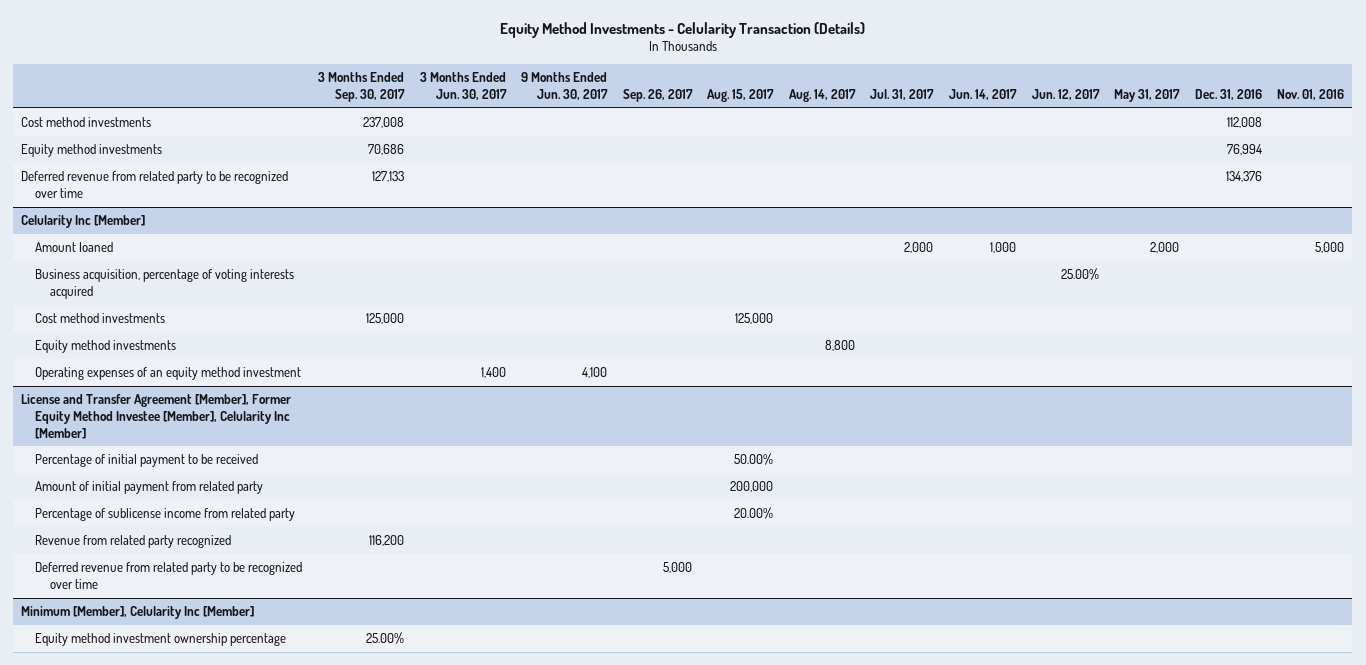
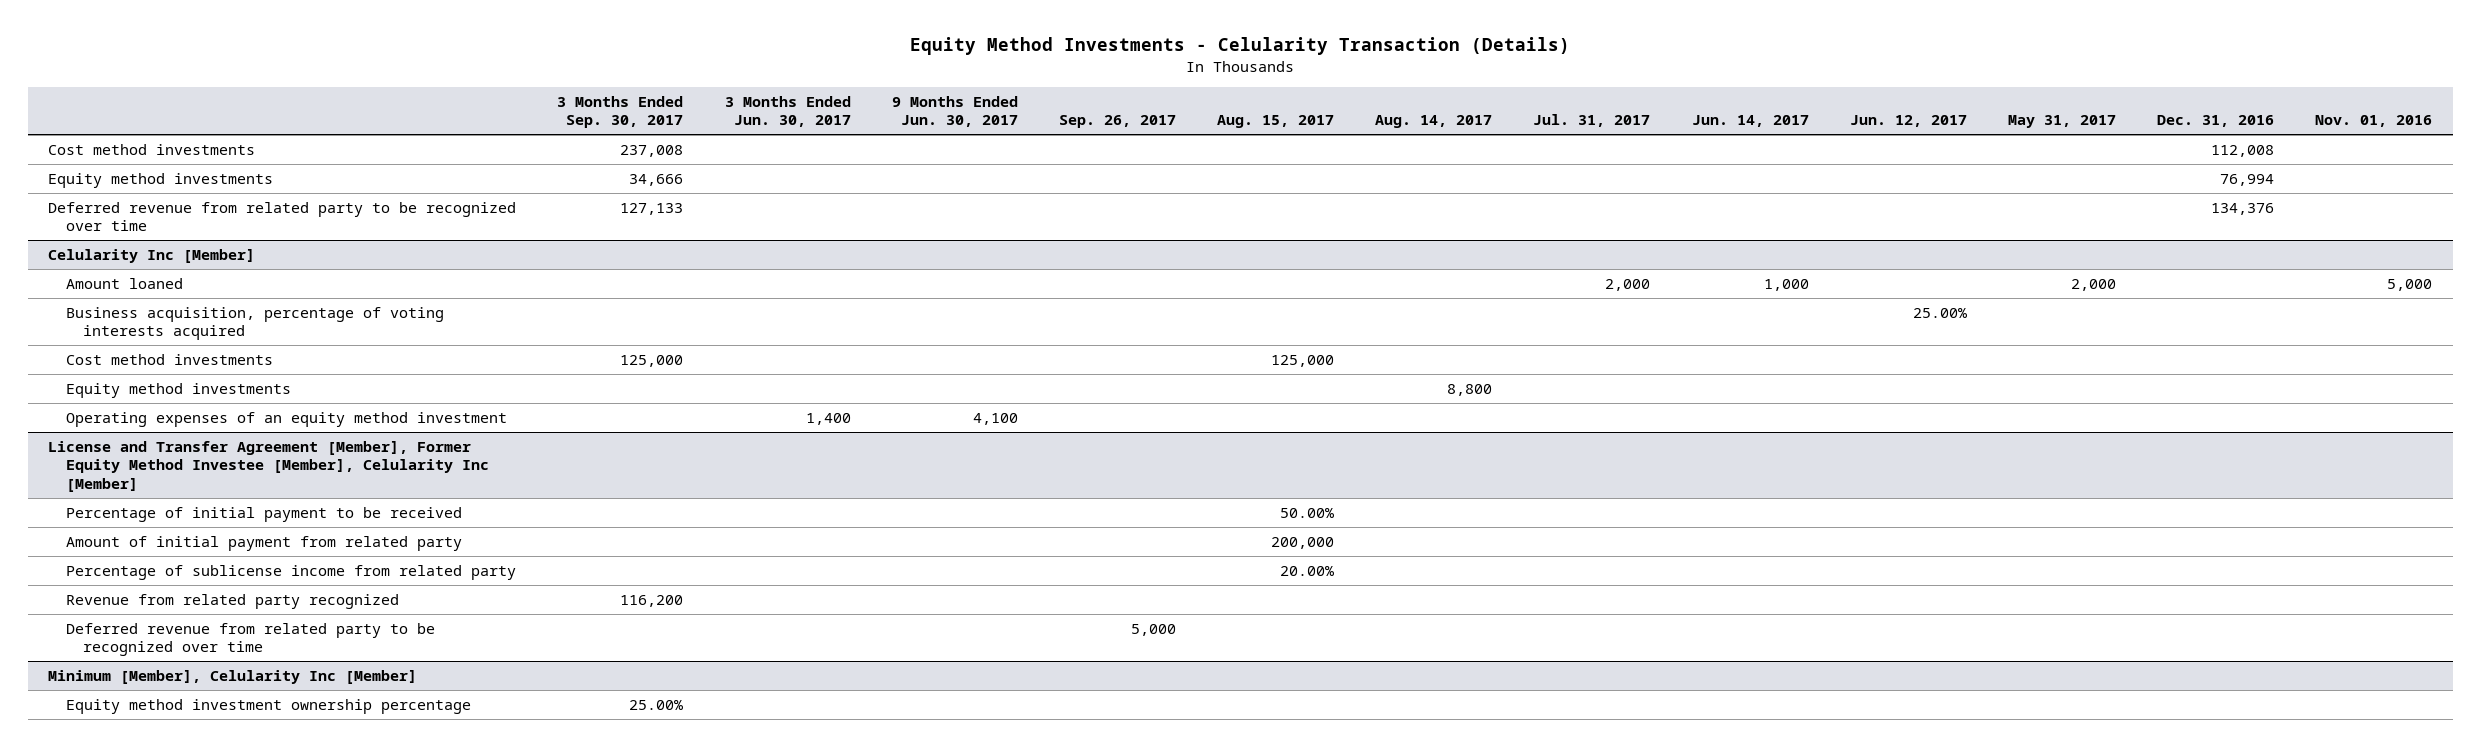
[367,144,404,156] 70,686 -> [629,173,684,186] 34,666

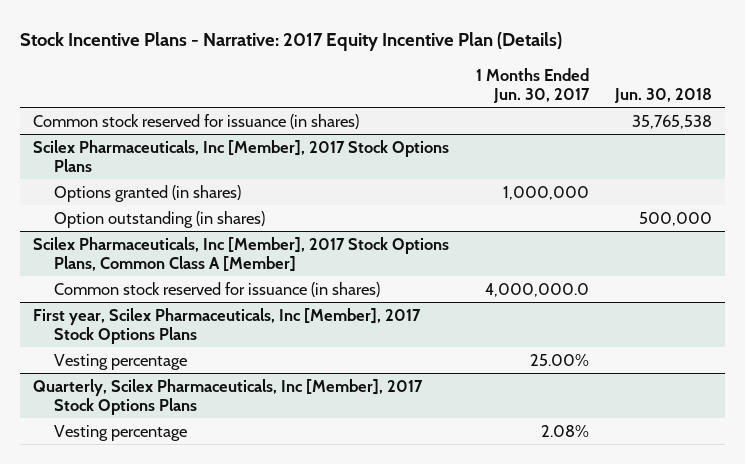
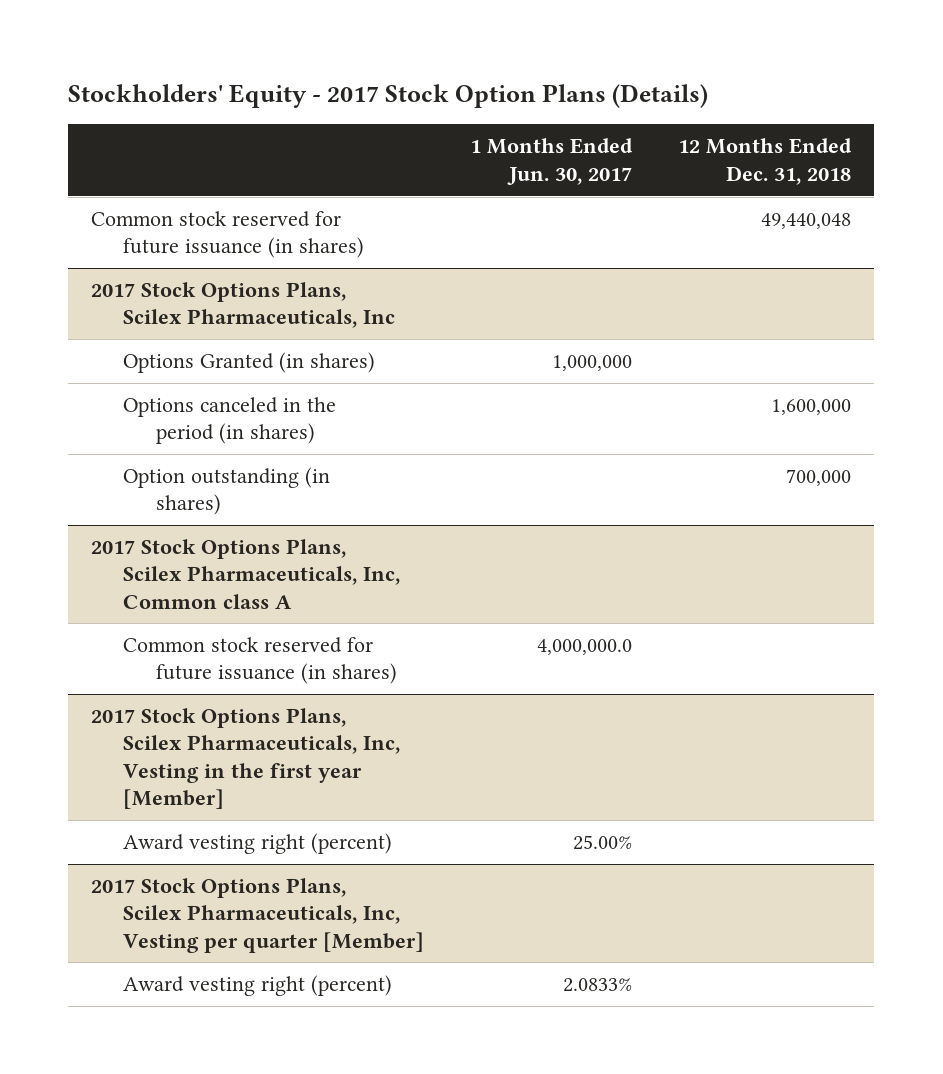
[20,31,563,51] Stock Incentive Plans - Narrative: 2017 Equity Incentive Plan (Details) -> [68,84,709,109] Stockholders' Equity - 2017 Stock Option Plans (Details)
[613,87,712,103] Jun. 30, 2018 -> none
none -> [678,138,853,185] 12 Months Ended Dec. 31, 2018
[33,113,360,129] Common stock reserved for issuance (in shares) -> [91,211,365,259] Common stock reserved for future issuance (in shares)
[33,139,450,172] Scilex Pharmaceuticals, Inc [Member], 2017 Stock Options Plans -> [91,282,396,329] 2017 Stock Options Plans, Scilex Pharmaceuticals, Inc
[53,184,241,202] Options granted (in shares) -> [123,352,376,374] Options Granted (in shares)
none -> [123,397,337,445] Options canceled in the period (in shares)
[33,236,450,272] Scilex Pharmaceuticals, Inc [Member], 2017 Stock Options Plans, Common Class A [Member] -> [91,539,401,609] 2017 Stock Options Plans, Scilex Pharmaceuticals, Inc, Common class A
[53,281,380,297] Common stock reserved for issuance (in shares) -> [123,637,397,685] Common stock reserved for future issuance (in shares)
[33,307,422,344] First year, Scilex Pharmaceuticals, Inc [Member], 2017 Stock Options Plans -> [91,708,401,809] 2017 Stock Options Plans, Scilex Pharmaceuticals, Inc, Vesting in the first year [Member]
[53,353,187,370] Vesting percentage -> [123,833,393,855] Award vesting right (percent)
[33,378,424,415] Quarterly, Scilex Pharmaceuticals, Inc [Member], 2017 Stock Options Plans -> [91,878,425,953] 2017 Stock Options Plans, Scilex Pharmaceuticals, Inc, Vesting per quarter [Member]
[53,424,187,441] Vesting percentage -> [123,975,393,997] Award vesting right (percent)
[540,424,589,437] 2.08% -> [563,978,633,993] 2.0833%

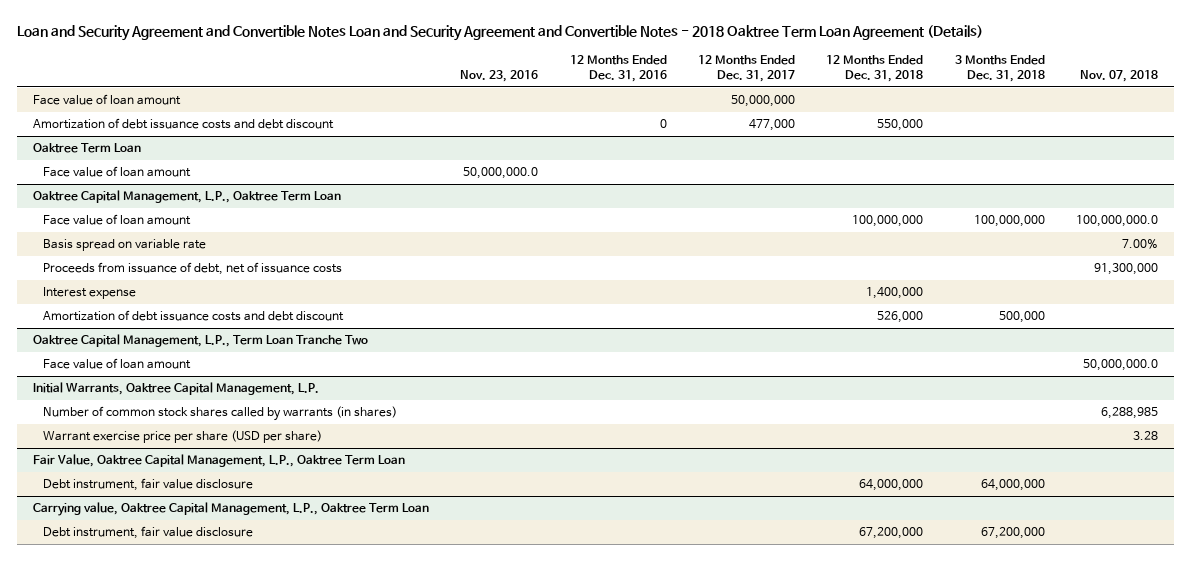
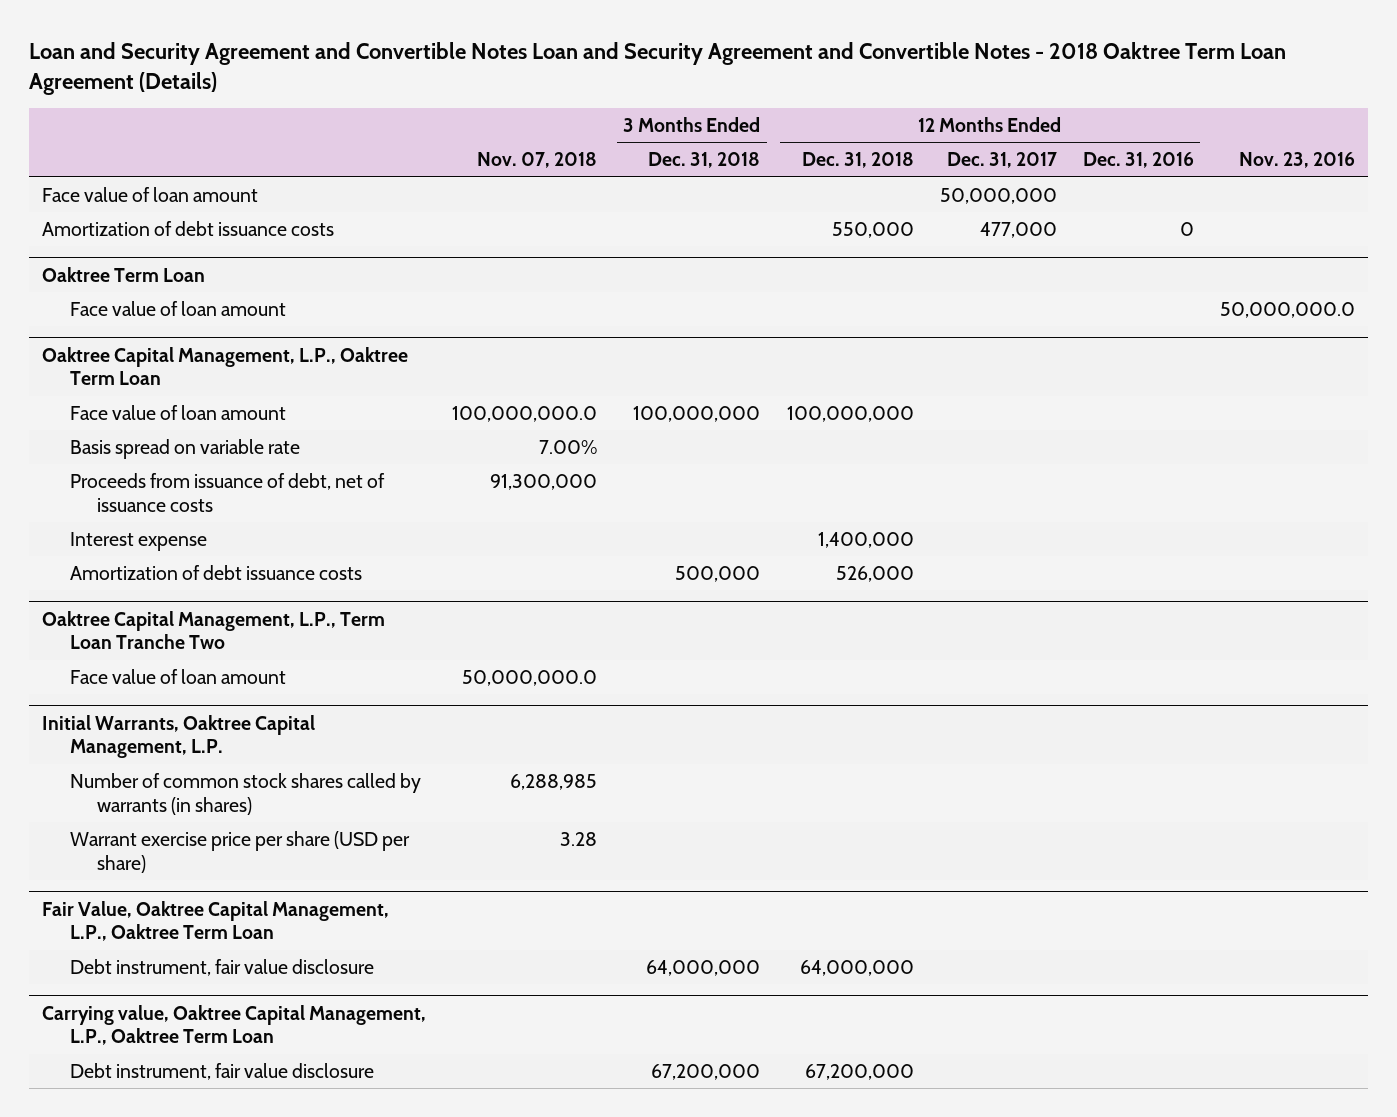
[32,118,334,130] Amortization of debt issuance costs and debt discount -> [42,220,335,236] Amortization of debt issuance costs
[43,310,345,322] Amortization of debt issuance costs and debt discount -> [69,564,362,580] Amortization of debt issuance costs

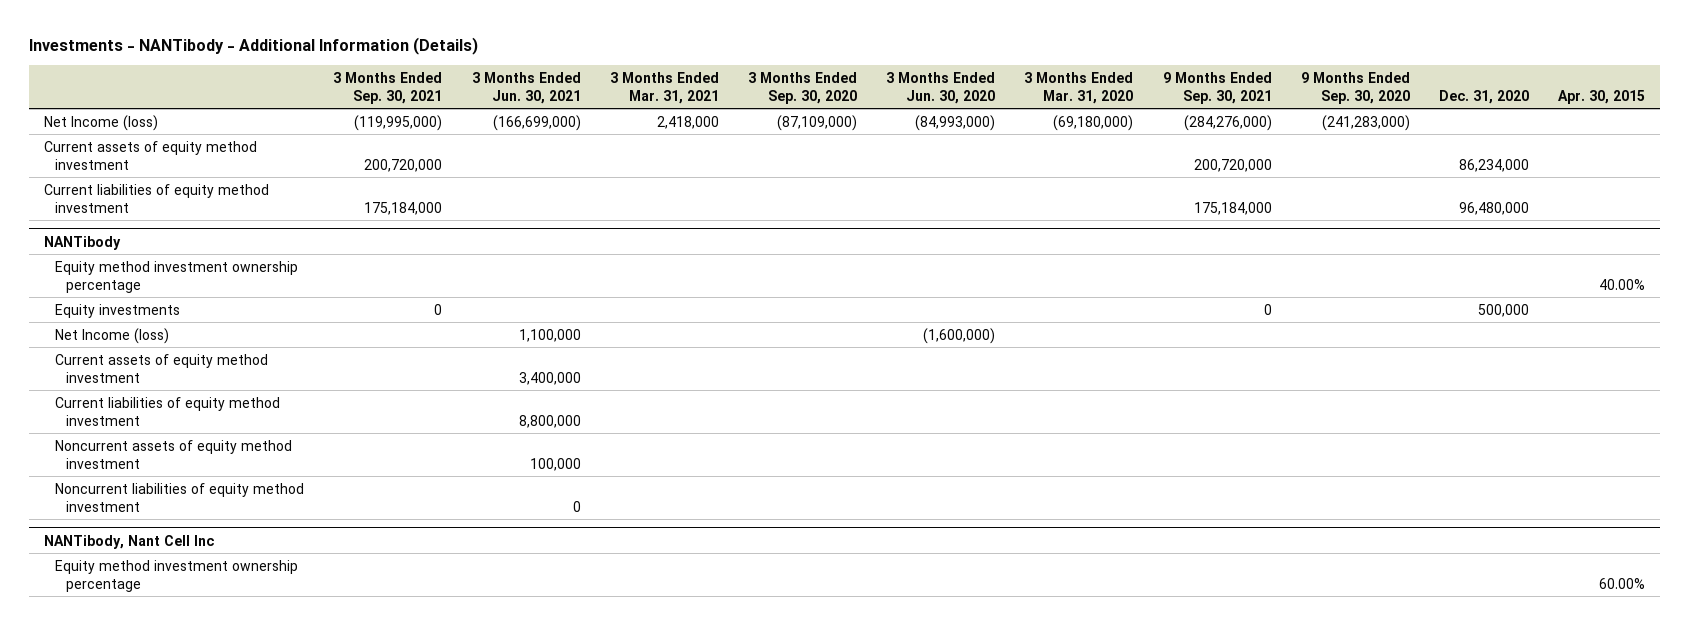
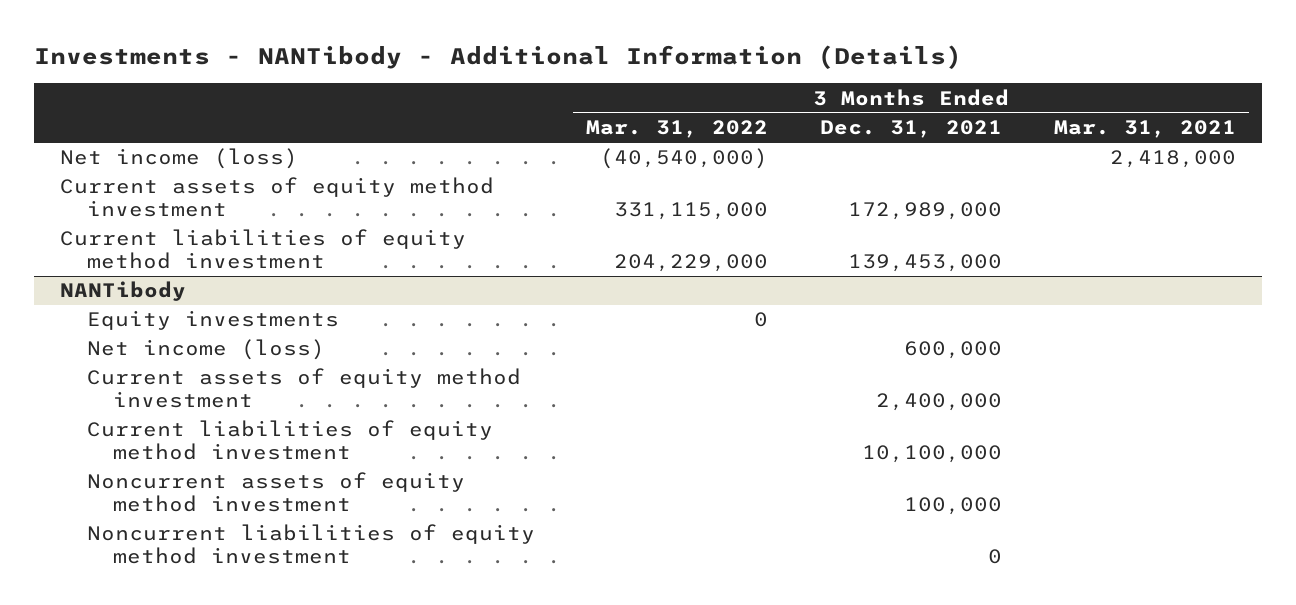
[333,71,443,104] 3 Months Ended Sep. 30, 2021 -> none
[471,71,581,104] 3 Months Ended Jun. 30, 2021 -> none
[748,71,858,104] 3 Months Ended Sep. 30, 2020 -> none
[886,71,996,104] 3 Months Ended Jun. 30, 2020 -> none
[1024,71,1134,104] 3 Months Ended Mar. 31, 2020 -> none
[1162,71,1272,104] 9 Months Ended Sep. 30, 2021 -> none
[1300,71,1410,104] 9 Months Ended Sep. 30, 2020 -> none
[1439,89,1530,104] Dec. 31, 2020 -> none
[1558,89,1646,104] Apr. 30, 2015 -> none
none -> [586,120,769,139] Mar. 31, 2022
none -> [820,120,1003,139] Dec. 31, 2021
[43,114,158,131] Net Income (loss) -> [59,148,298,170] Net income (loss)
[55,260,299,293] Equity method investment ownership percentage -> none
[55,327,170,344] Net Income (loss) -> [86,339,325,361] Net income (loss)
[43,534,214,549] NANTibody, Nant Cell Inc -> none
[55,559,299,592] Equity method investment ownership percentage -> none

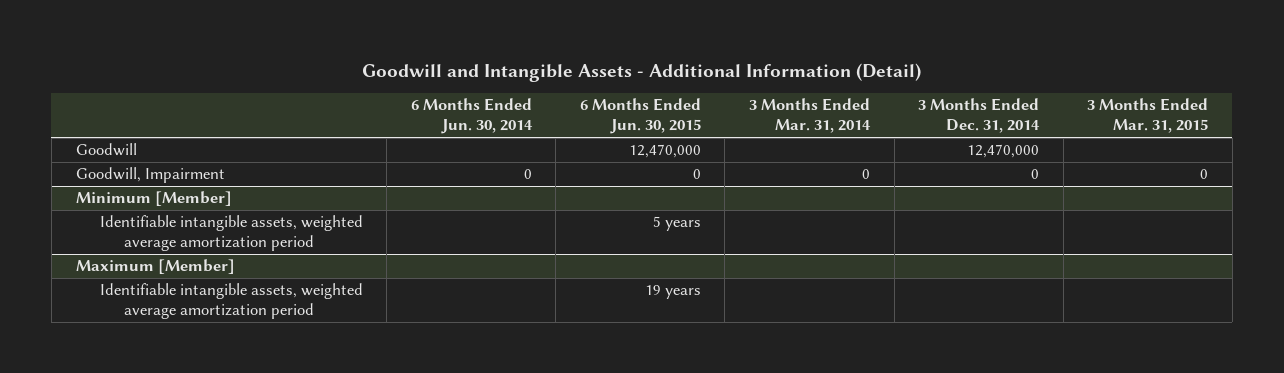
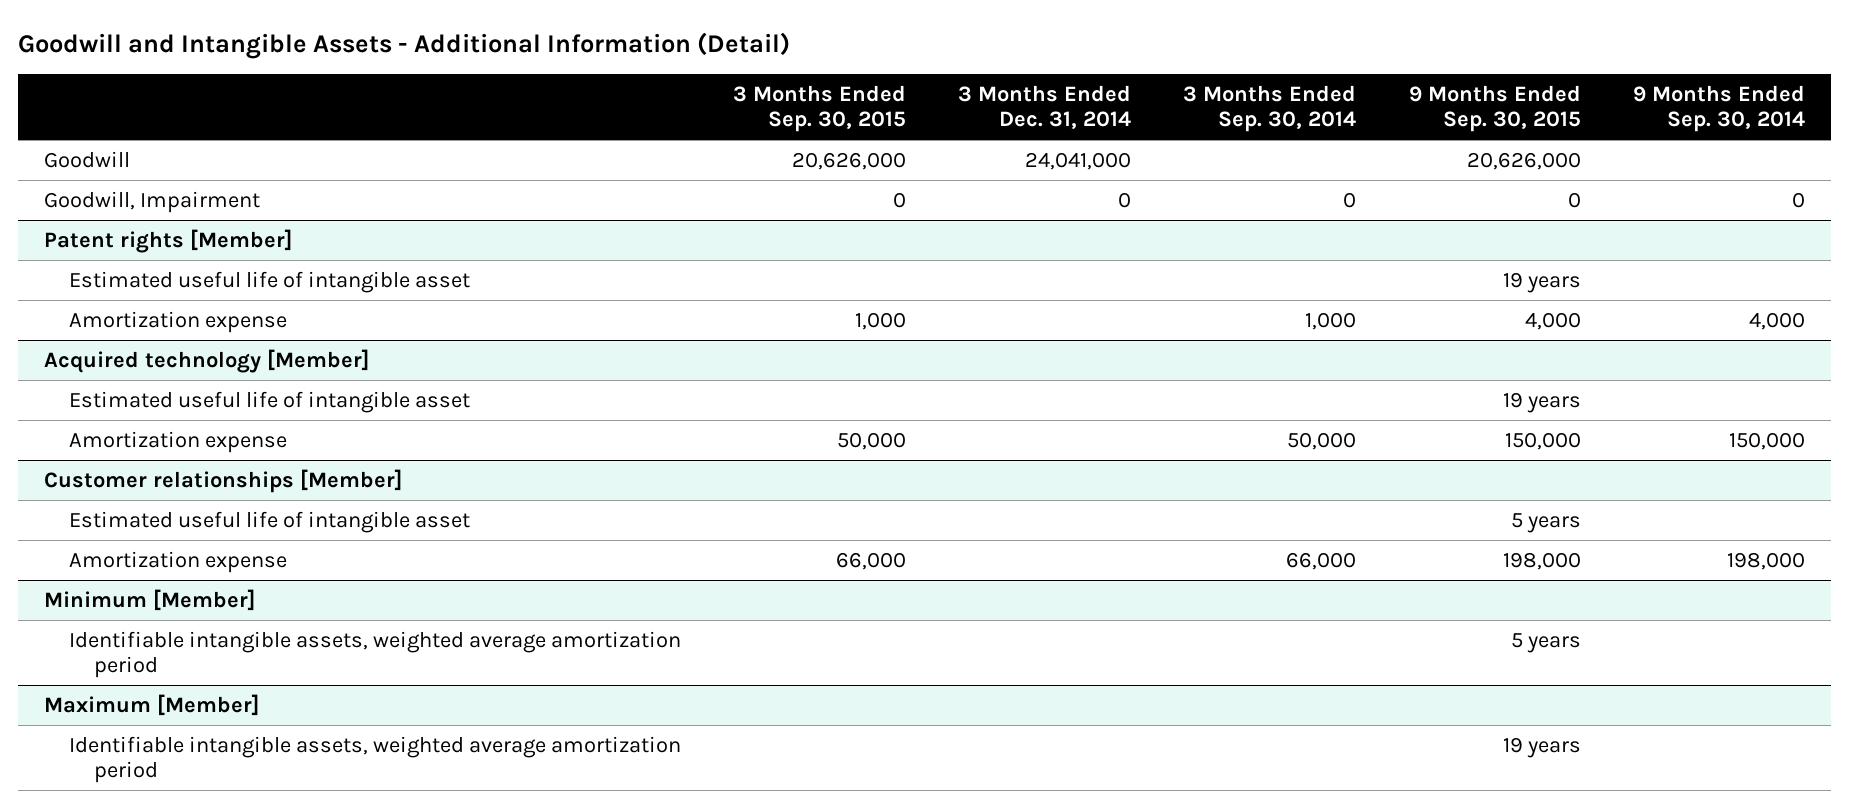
[410,98,533,135] 6 Months Ended Jun. 30, 2014 -> none
[579,98,701,135] 6 Months Ended Jun. 30, 2015 -> none
[749,98,872,134] 3 Months Ended Mar. 31, 2014 -> none
[1087,98,1209,134] 3 Months Ended Mar. 31, 2015 -> none
none -> [733,84,907,133] 3 Months Ended Sep. 30, 2015
none -> [1183,84,1357,133] 3 Months Ended Sep. 30, 2014
none -> [1408,84,1581,133] 9 Months Ended Sep. 30, 2015
none -> [1632,84,1805,133] 9 Months Ended Sep. 30, 2014
[967,144,1040,159] 12,470,000 -> [1025,151,1132,170] 24,041,000
none -> [43,228,292,253] Patent rights [Member]
none -> [68,270,470,293] Estimated useful life of intangible asset
none -> [68,310,287,333] Amortization expense
none -> [43,348,369,373] Acquired technology [Member]
none -> [68,390,470,413] Estimated useful life of intangible asset
none -> [68,430,287,453] Amortization expense
none -> [43,468,402,493] Customer relationships [Member]
none -> [68,510,470,533] Estimated useful life of intangible asset
none -> [68,550,287,573] Amortization expense

